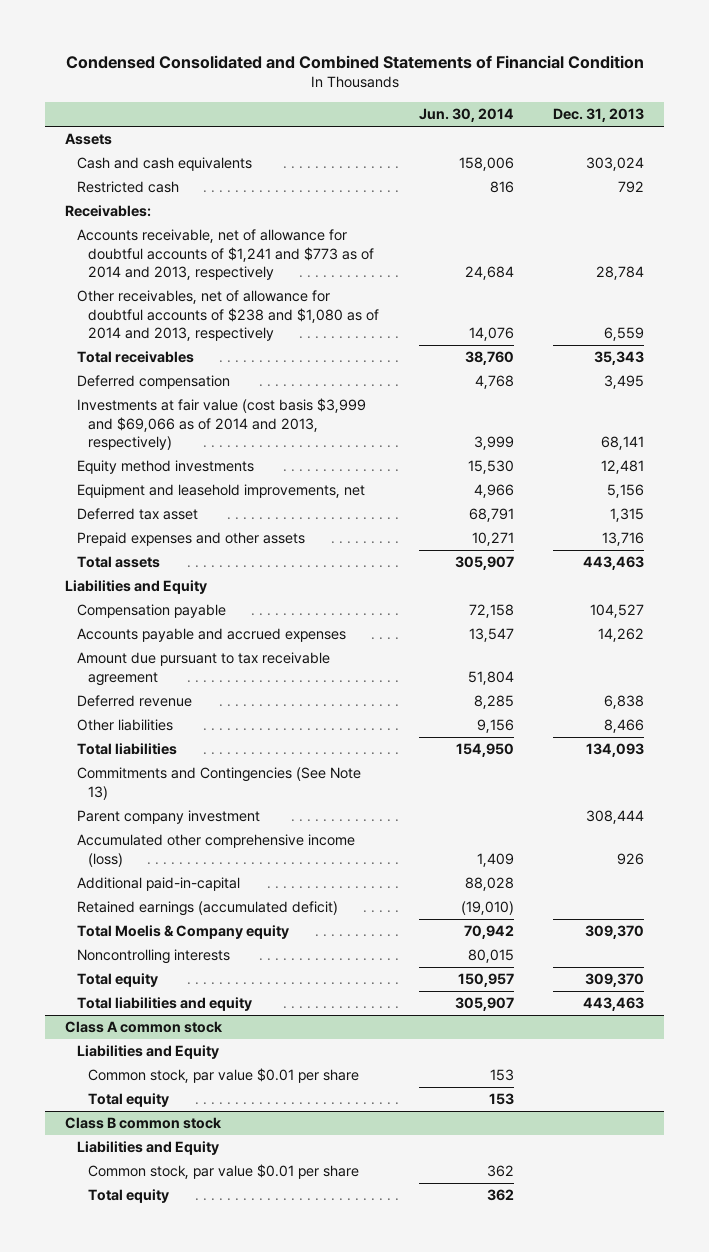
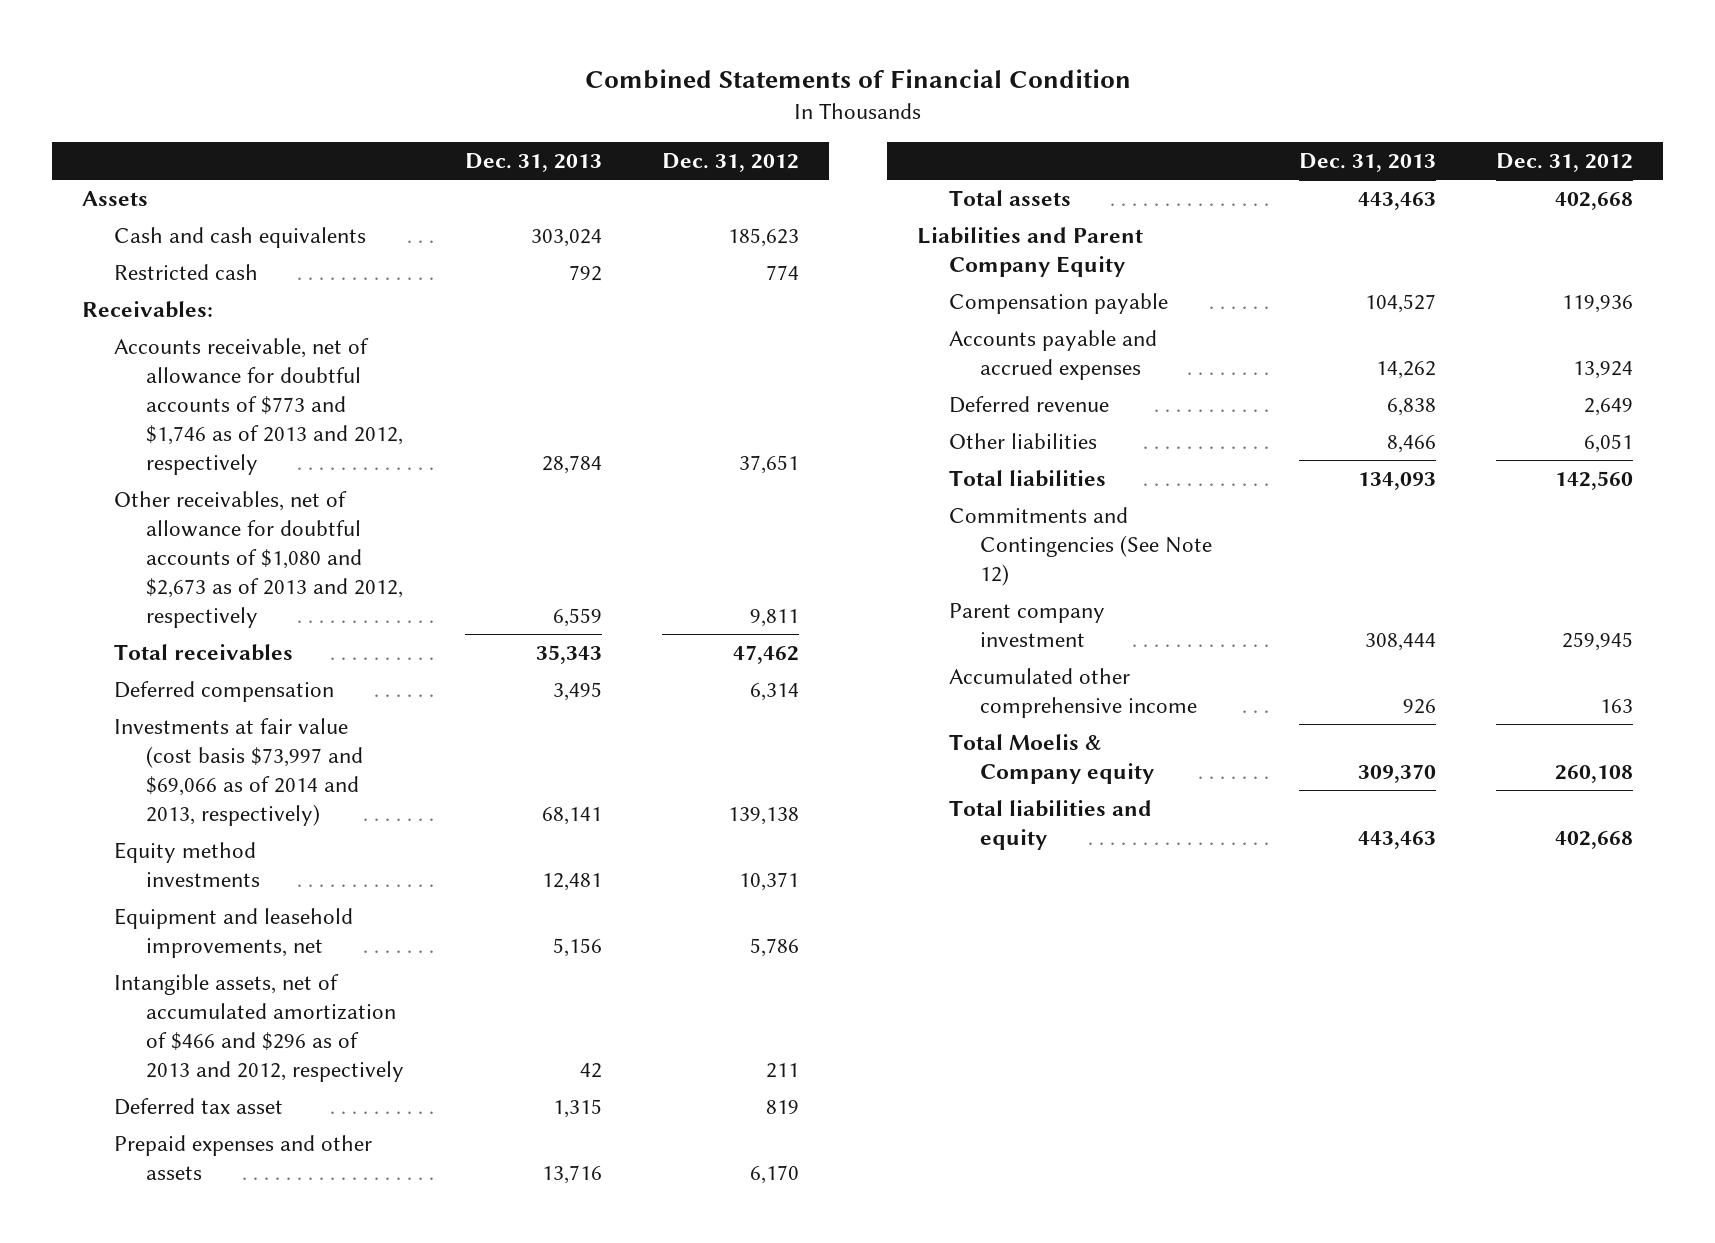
[65,54,644,69] Condensed Consolidated and Combined Statements of Financial Condition -> [584,68,1131,89] Combined Statements of Financial Condition
[418,108,514,123] Jun. 30, 2014 -> none
none -> [661,153,799,173] Dec. 31, 2012
[76,229,374,281] Accounts receivable, net of allowance for doubtful accounts of $1,241 and $773 as of 2014 and 2013, respectively -> [114,338,404,476] Accounts receivable, net of allowance for doubtful accounts of $773 and $1,746 as of 2013 and 2012, respectively
[76,290,379,342] Other receivables, net of allowance for doubtful accounts of $238 and $1,080 as of 2014 and 2013, respectively -> [114,491,404,629] Other receivables, net of allowance for doubtful accounts of $1,080 and $2,673 as of 2013 and 2012, respectively
[76,398,366,451] Investments at fair value (cost basis $3,999 and $69,066 as of 2014 and 2013, respectively) -> [114,718,364,827] Investments at fair value (cost basis $73,997 and $69,066 as of 2014 and 2013, respectively)
none -> [114,974,405,1083] Intangible assets, net of accumulated amortization of $466 and $296 as of 2013 and 2012, respectively
[65,580,208,595] Liabilities and Equity -> [916,227,1143,278] Liabilities and Parent Company Equity
[76,652,330,686] Amount due pursuant to tax receivable agreement -> none
[76,767,361,800] Commitments and Contingencies (See Note 13) -> [948,507,1213,587] Commitments and Contingencies (See Note 12)
[76,877,240,892] Additional paid-in-capital -> none
[76,901,338,917] Retained earnings (accumulated deficit) -> none
[76,834,355,867] Accumulated other comprehensive income (loss) -> [948,668,1198,719] Accumulated other comprehensive income
[76,949,230,965] Noncontrolling interests -> none
[76,973,158,988] Total equity -> none
[65,1021,224,1034] Class A common stock -> none
[76,1045,219,1060] Liabilities and Equity -> none
[87,1068,359,1084] Common stock, par value $0.01 per share -> none
[87,1093,169,1108] Total equity -> none
[65,1117,223,1130] Class B common stock -> none
[76,1141,219,1156] Liabilities and Equity -> none
[87,1164,359,1180] Common stock, par value $0.01 per share -> none
[87,1189,169,1204] Total equity -> none

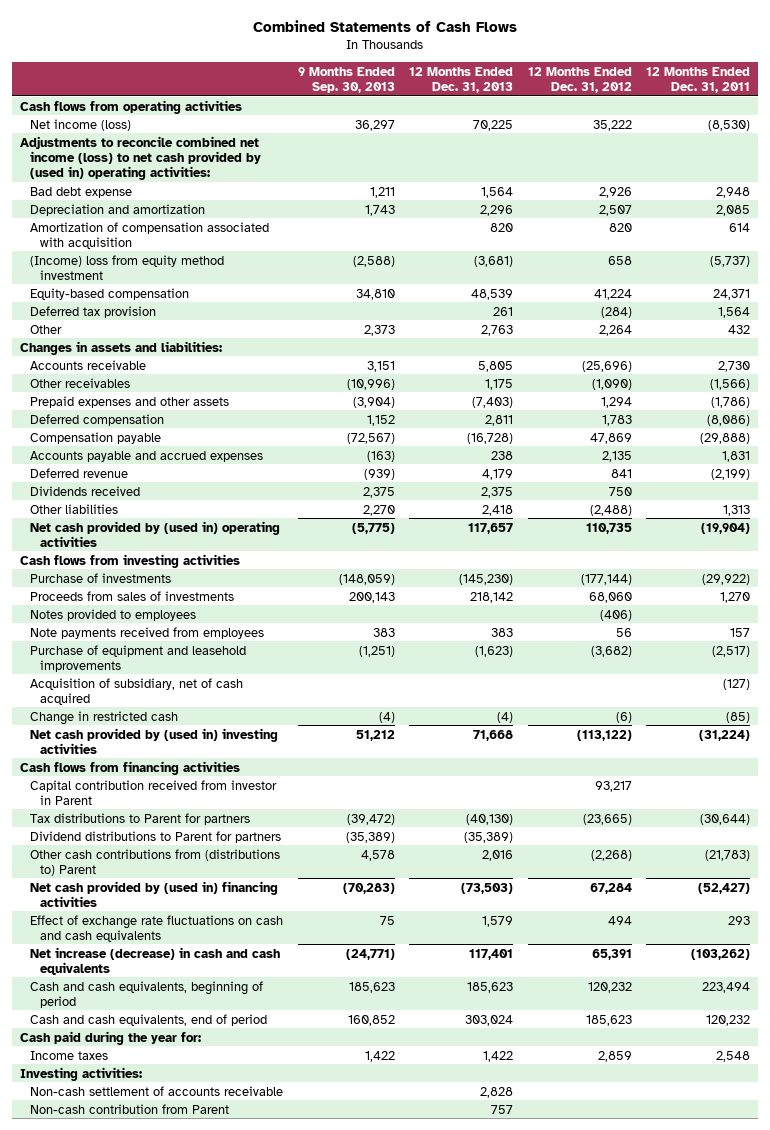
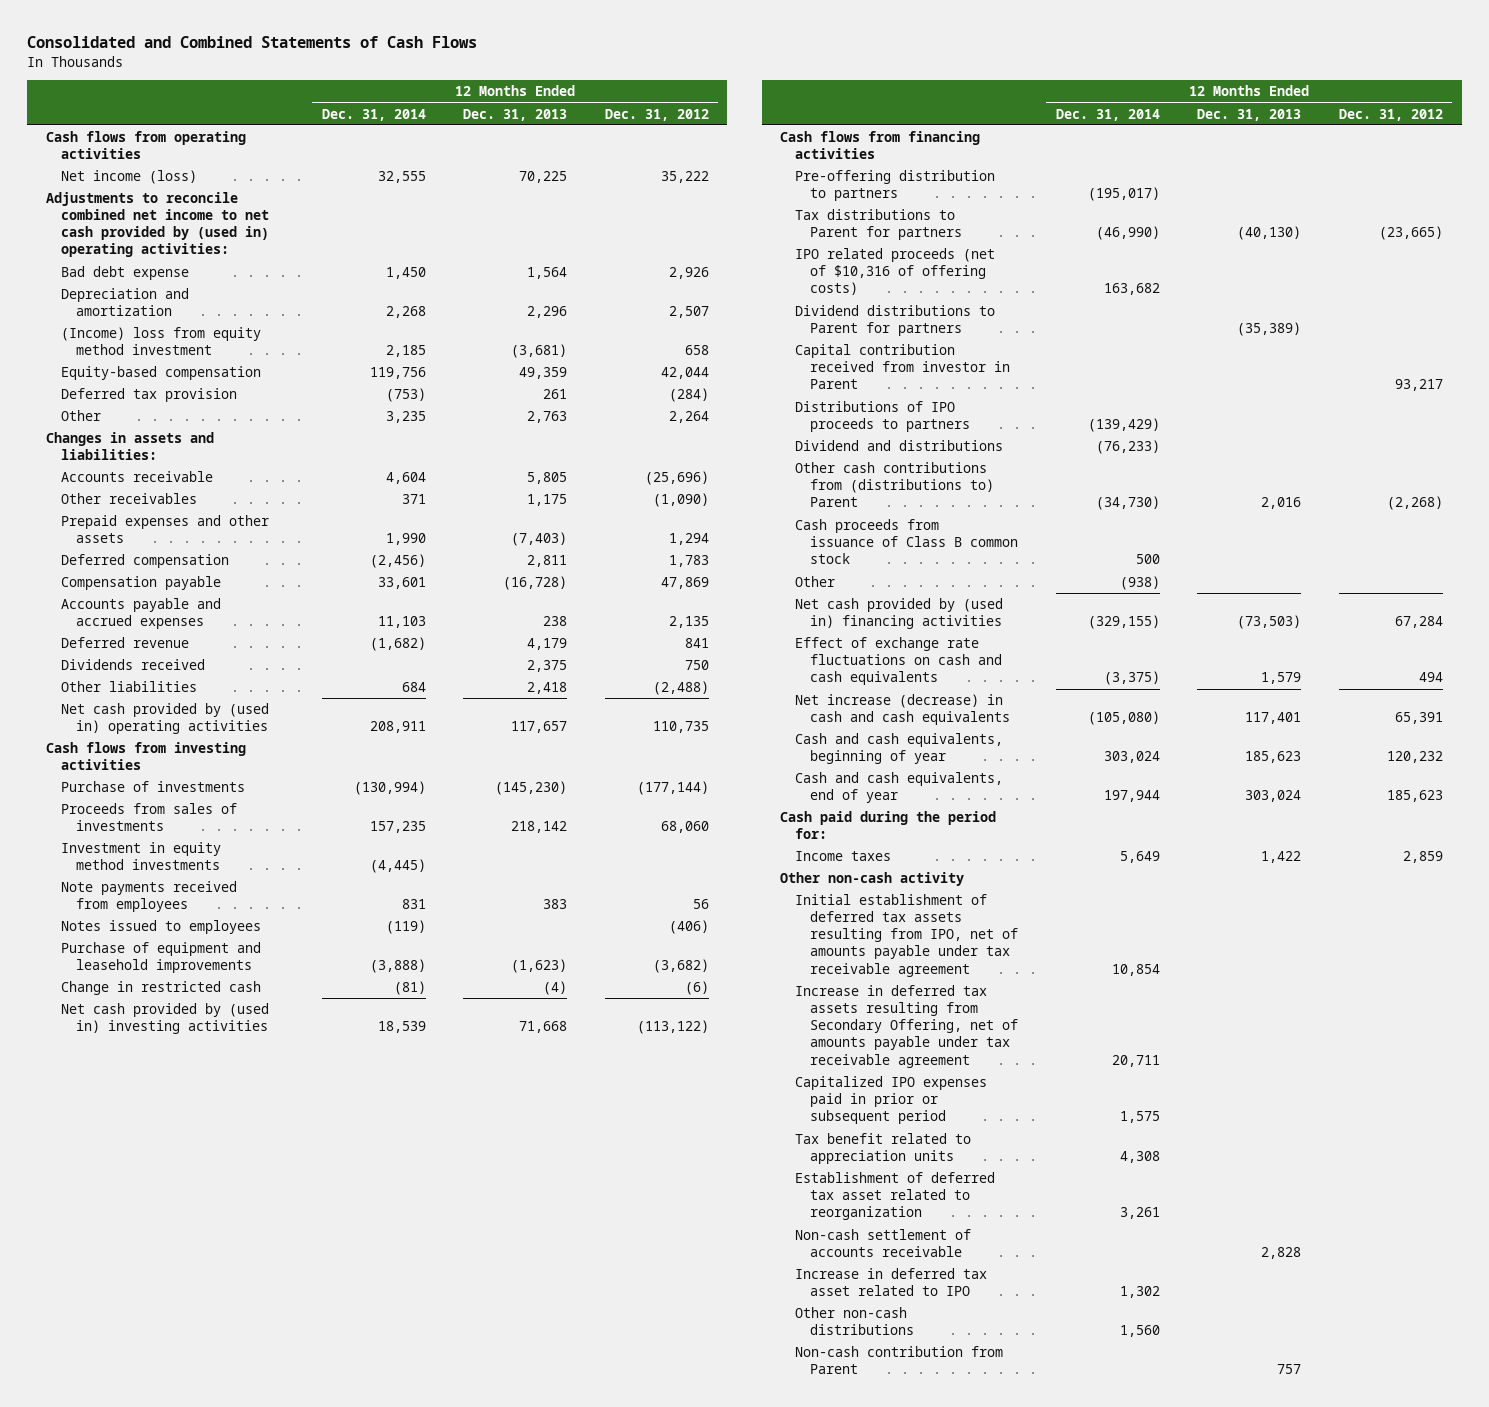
[252,20,517,33] Combined Statements of Cash Flows -> [27,36,478,49] Consolidated and Combined Statements of Cash Flows
[297,66,395,93] 9 Months Ended Sep. 30, 2013 -> none
[646,66,751,93] 12 Months Ended Dec. 31, 2011 -> none
none -> [321,108,426,121] Dec. 31, 2014
[19,135,261,180] Adjustments to reconcile combined net income (loss) to net cash provided by (used in) operating activities: -> [45,192,269,258] Adjustments to reconcile combined net income to net cash provided by (used in) operating activities:
[29,221,269,249] Amortization of compensation associated with acquisition -> none
[471,288,514,300] 48,539 -> [519,367,568,380] 49,359
[593,288,632,300] 41,224 -> [660,367,709,380] 42,044
[29,608,196,621] Notes provided to employees -> none
none -> [60,842,221,871] Investment in equity method investments
none -> [60,920,261,935] Notes issued to employees
[29,677,243,705] Acquisition of subsidiary, net of cash acquired -> none
none -> [795,170,996,202] Pre-offering distribution to partners
none -> [795,248,996,296] IPO related proceeds (net of $10,316 of offering costs)
[29,779,277,805] Capital contribution received from investor in Parent -> [795,344,1011,390] Capital contribution received from investor in Parent
none -> [795,401,971,433] Distributions of IPO proceeds to partners
none -> [795,440,1004,452] Dividend and distributions
none -> [795,519,1019,565] Cash proceeds from issuance of Class B common stock
none -> [795,576,836,588] Other
[29,980,263,1008] Cash and cash equivalents, beginning of period -> [795,733,1004,765] Cash and cash equivalents, beginning of year
[29,1013,267,1026] Cash and cash equivalents, end of period -> [795,772,1004,804] Cash and cash equivalents, end of year
[19,1030,201,1045] Cash paid during the year for: -> [780,811,997,840] Cash paid during the period for:
[19,1066,142,1081] Investing activities: -> [780,872,965,887] Other non-cash activity
none -> [795,894,1019,977] Initial establishment of deferred tax assets resulting from IPO, net of amounts payable under tax receivable agreement
none -> [795,985,1019,1068] Increase in deferred tax assets resulting from Secondary Offering, net of amounts payable under tax receivable agreement
none -> [795,1076,988,1125] Capitalized IPO expenses paid in prior or subsequent period
none -> [795,1133,972,1165] Tax benefit related to appreciation units
none -> [795,1172,996,1221] Establishment of deferred tax asset related to reorganization
none -> [795,1268,988,1297] Increase in deferred tax asset related to IPO
none -> [795,1307,915,1336] Other non-cash distributions

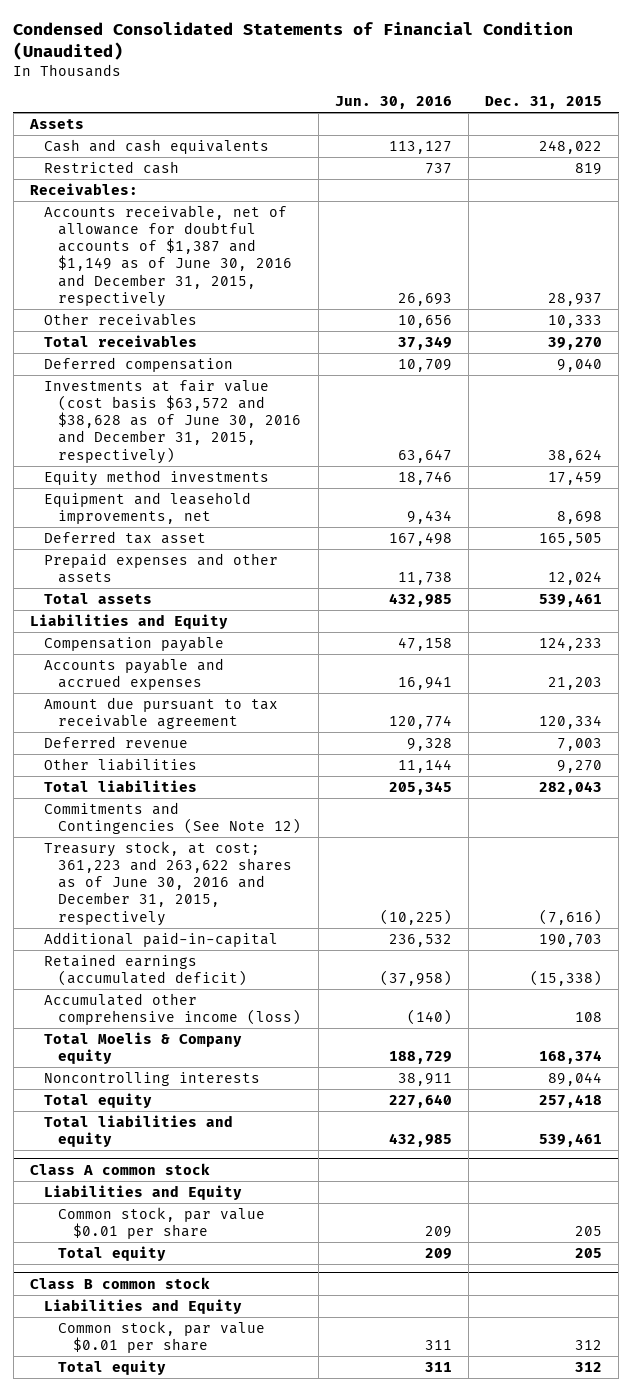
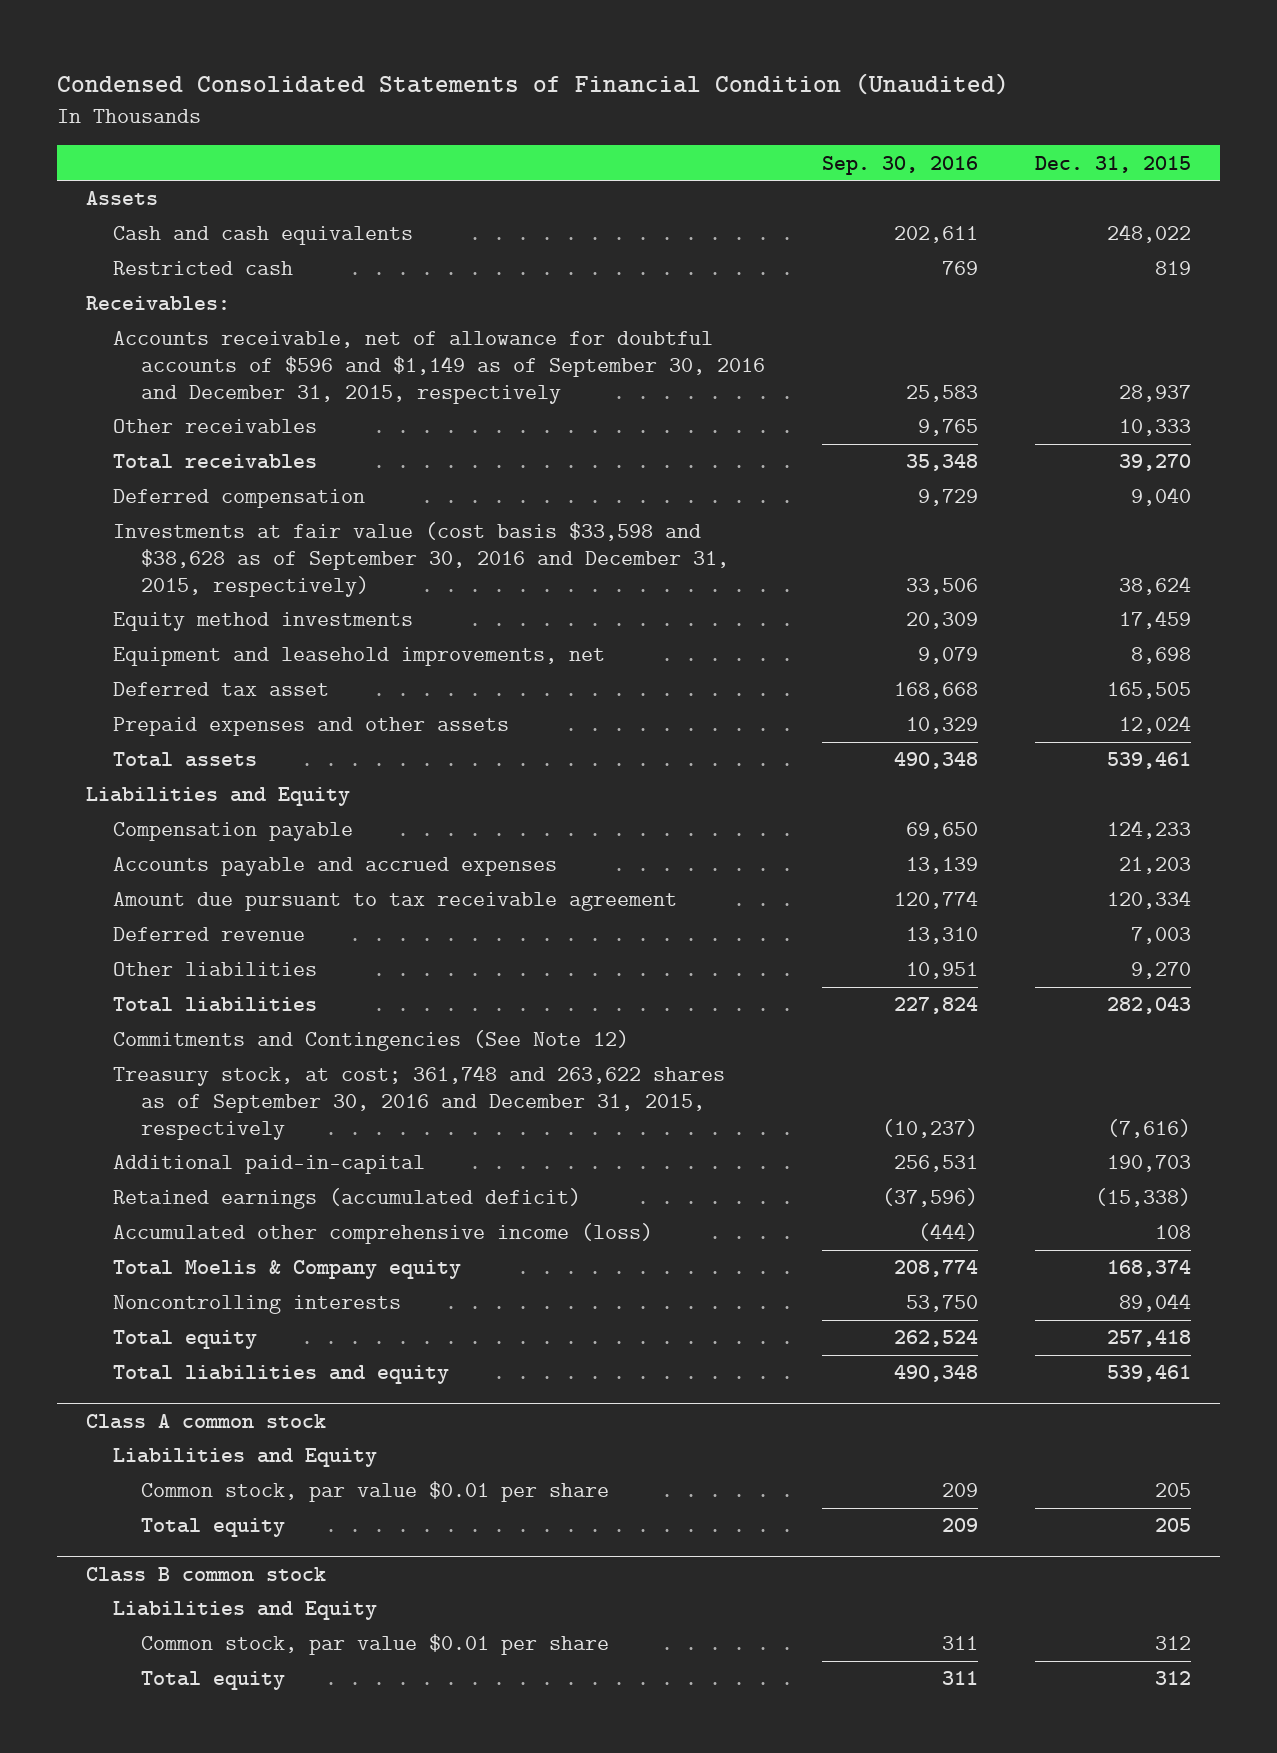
[334,96,452,110] Jun. 30, 2016 -> none
none -> [821,155,978,175] Sep. 30, 2016
[44,204,293,307] Accounts receivable, net of allowance for doubtful accounts of $1,387 and $1,149 as of June 30, 2016 and December 31, 2015, respectively -> [113,331,765,404] Accounts receivable, net of allowance for doubtful accounts of $596 and $1,149 as of September 30, 2016 and December 31, 2015, respectively
[44,379,302,464] Investments at fair value (cost basis $63,572 and $38,628 as of June 30, 2016 and December 31, 2015, respectively) -> [113,522,729,597] Investments at fair value (cost basis $33,598 and $38,628 as of September 30, 2016 and December 31, 2015, respectively)
[44,840,293,926] Treasury stock, at cost; 361,223 and 263,622 shares as of June 30, 2016 and December 31, 2015, respectively -> [113,1065,726,1140] Treasury stock, at cost; 361,748 and 263,622 shares as of September 30, 2016 and December 31, 2015, respectively

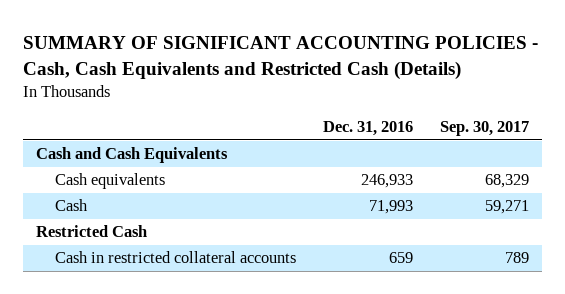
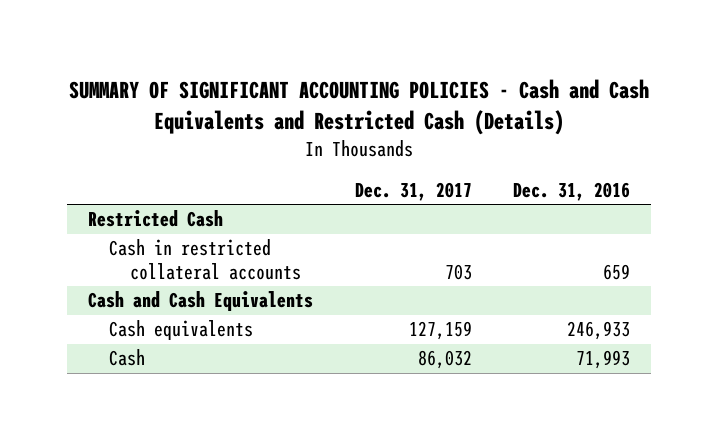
[22,35,538,80] SUMMARY OF SIGNIFICANT ACCOUNTING POLICIES - Cash, Cash Equivalents and Restricted Cash (Details) -> [69,78,650,135] SUMMARY OF SIGNIFICANT ACCOUNTING POLICIES - Cash and Cash Equivalents and Restricted Cash (Details)
[439,121,529,137] Sep. 30, 2017 -> none
none -> [354,181,472,201] Dec. 31, 2017
[36,225,148,238] Restricted Cash -> [87,210,223,228] Restricted Cash
[55,251,297,264] Cash in restricted collateral accounts -> [109,239,302,280] Cash in restricted collateral accounts

